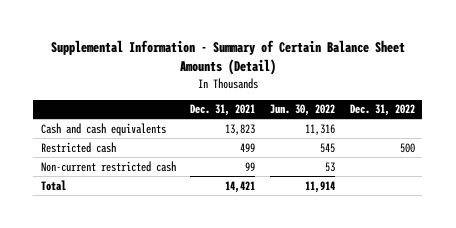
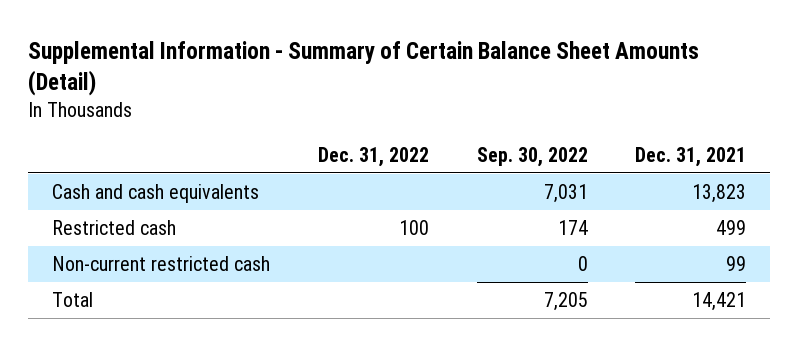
[270,104,336,117] Jun. 30, 2022 -> none
none -> [476,147,588,168] Sep. 30, 2022
[399,142,415,153] 500 -> [398,219,429,235] 100

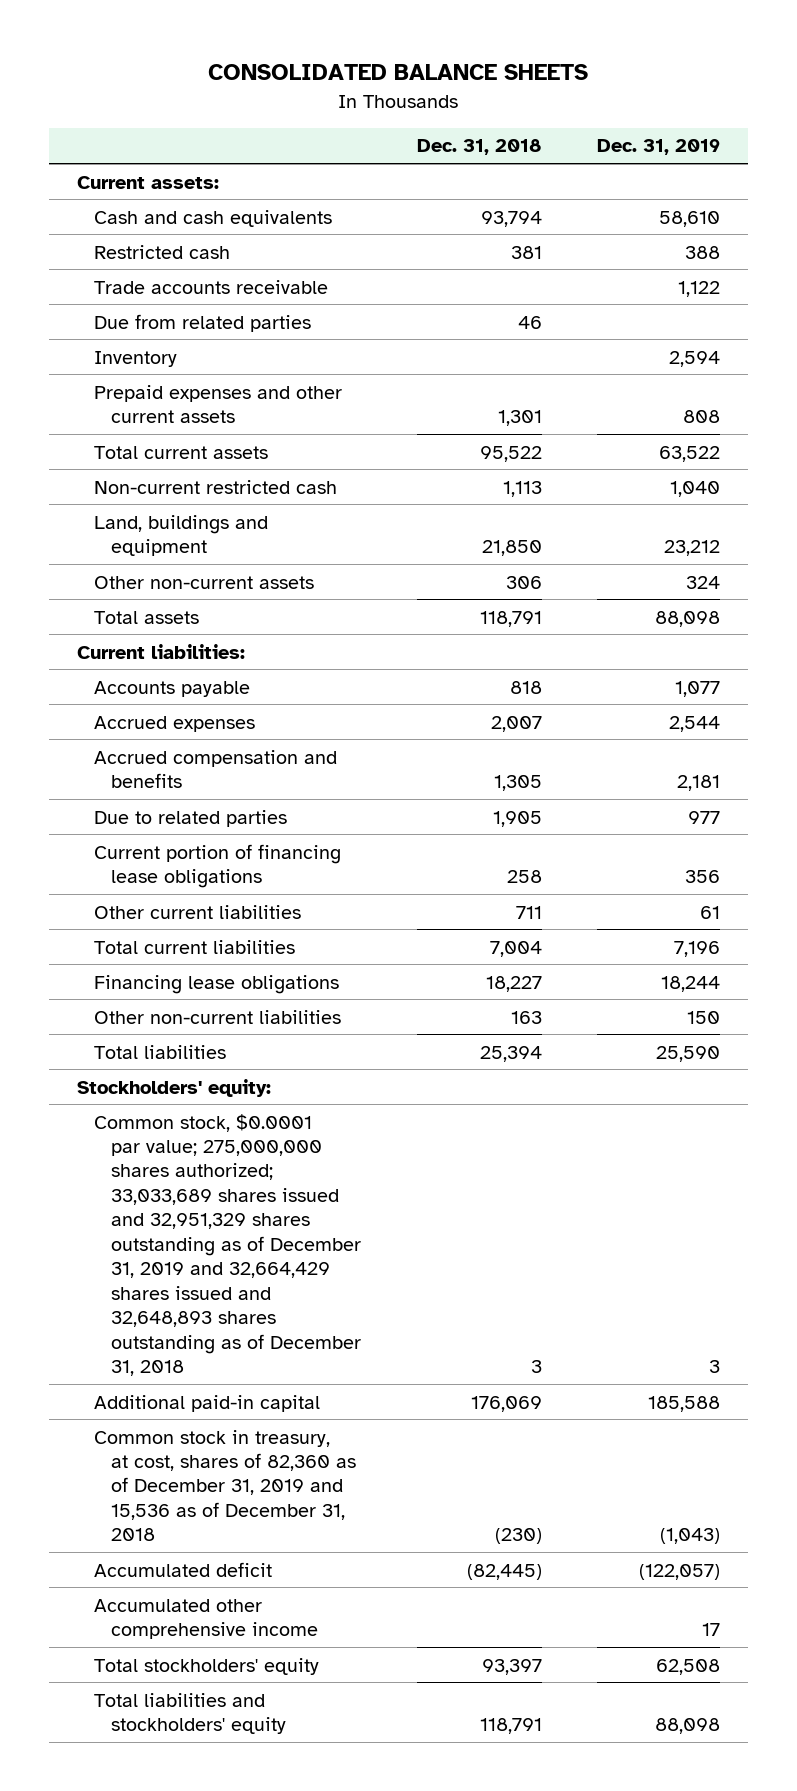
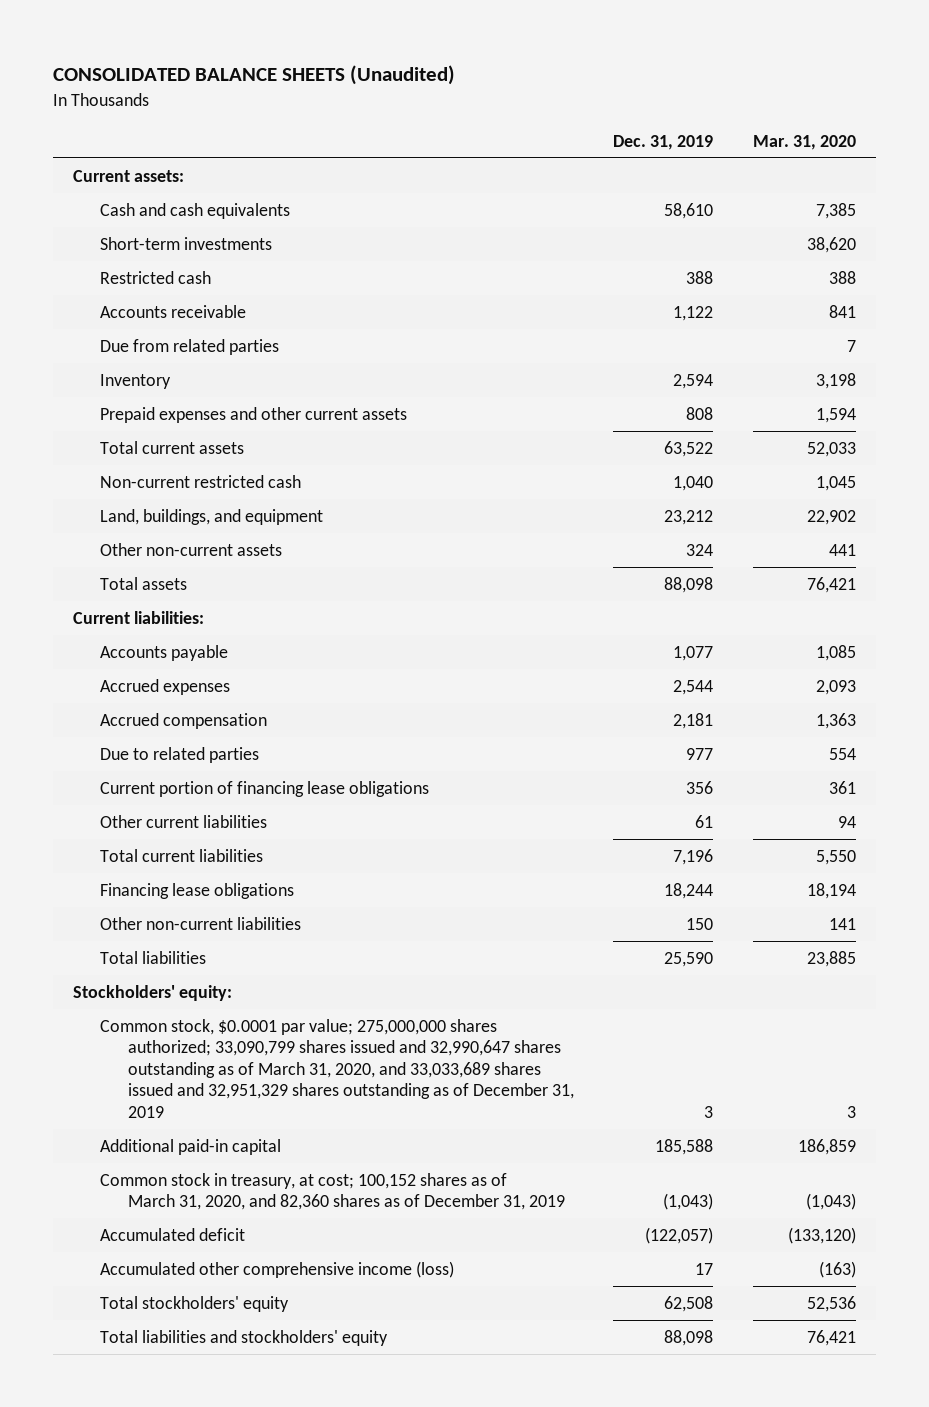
[208,64,589,81] CONSOLIDATED BALANCE SHEETS -> [53,65,456,86] CONSOLIDATED BALANCE SHEETS (Unaudited)
[416,139,542,156] Dec. 31, 2018 -> none
none -> [753,134,857,150] Mar. 31, 2020
none -> [100,236,273,250] Short-term investments
[94,279,329,294] Trade accounts receivable -> [100,304,247,318] Accounts receivable
[94,514,269,556] Land, buildings and equipment -> [100,508,324,525] Land, buildings, and equipment
[94,749,338,788] Accrued compensation and benefits -> [100,712,268,729] Accrued compensation
[94,1113,362,1377] Common stock, $0.0001 par value; 275,000,000 shares authorized; 33,033,689 shares issued and 32,951,329 shares outstanding as of December 31, 2019 and 32,664,429 shares issued and 32,648,893 shares outstanding as of December 31, 2018 -> [100,1018,574,1118] Common stock, $0.0001 par value; 275,000,000 shares authorized; 33,090,799 shares issued and 32,990,647 shares outstanding as of March 31, 2020, and 33,033,689 shares issued and 32,951,329 shares outstanding as of December 31, 2019
[94,1429,357,1542] Common stock in treasury, at cost, shares of 82,360 as of December 31, 2019 and 15,536 as of December 31, 2018 -> [100,1172,565,1211] Common stock in treasury, at cost; 100,152 shares as of March 31, 2020, and 82,360 shares as of December 31, 2019
[94,1598,319,1639] Accumulated other comprehensive income -> [100,1260,455,1278] Accumulated other comprehensive income (loss)

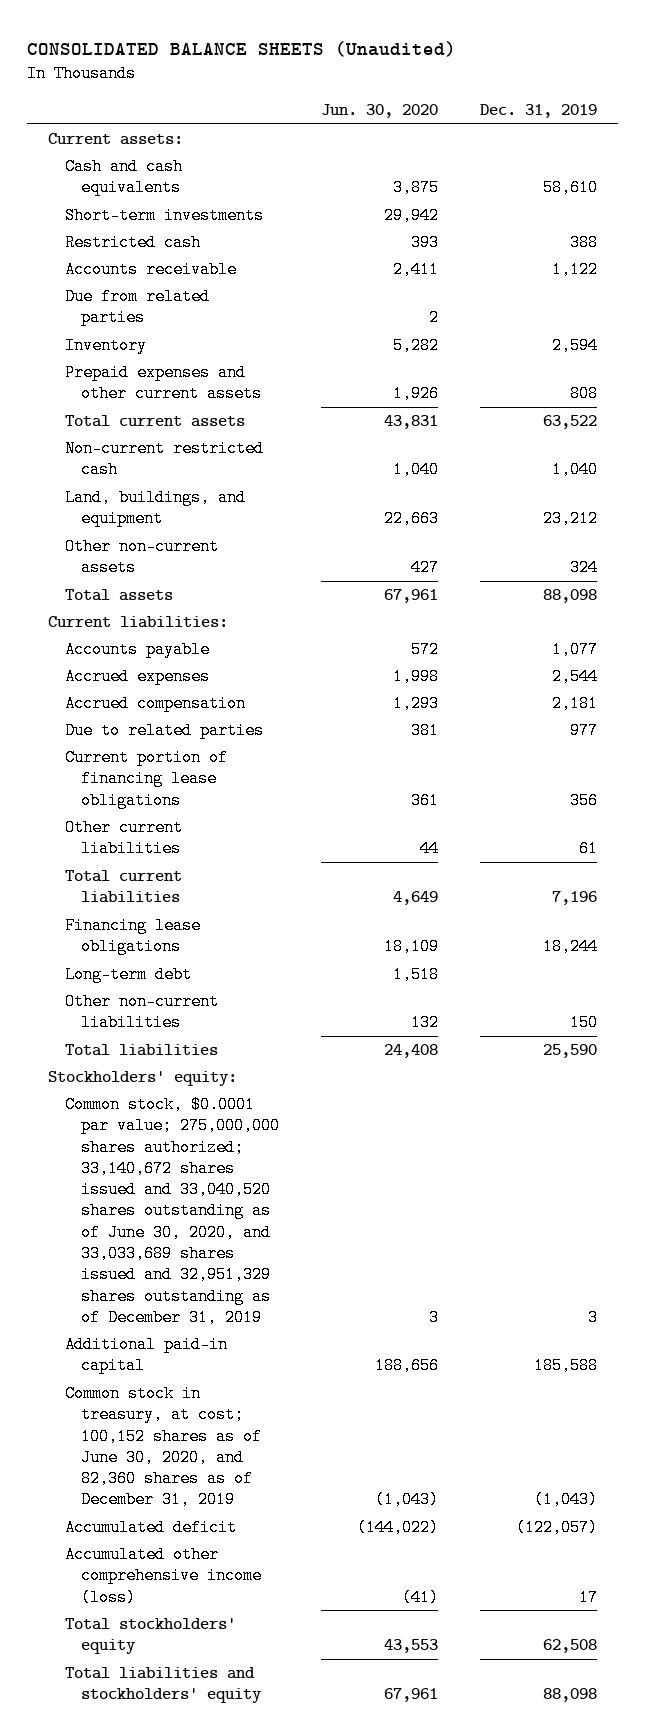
[753,134,857,150] Mar. 31, 2020 -> none
none -> [320,104,438,119] Jun. 30, 2020
none -> [64,966,192,984] Long-term debt
[100,1018,574,1118] Common stock, $0.0001 par value; 275,000,000 shares authorized; 33,090,799 shares issued and 32,990,647 shares outstanding as of March 31, 2020, and 33,033,689 shares issued and 32,951,329 shares outstanding as of December 31, 2019 -> [64,1096,280,1326] Common stock, $0.0001 par value; 275,000,000 shares authorized; 33,140,672 shares issued and 33,040,520 shares outstanding as of June 30, 2020, and 33,033,689 shares issued and 32,951,329 shares outstanding as of December 31, 2019
[100,1172,565,1211] Common stock in treasury, at cost; 100,152 shares as of March 31, 2020, and 82,360 shares as of December 31, 2019 -> [64,1385,262,1509] Common stock in treasury, at cost; 100,152 shares as of June 30, 2020, and 82,360 shares as of December 31, 2019

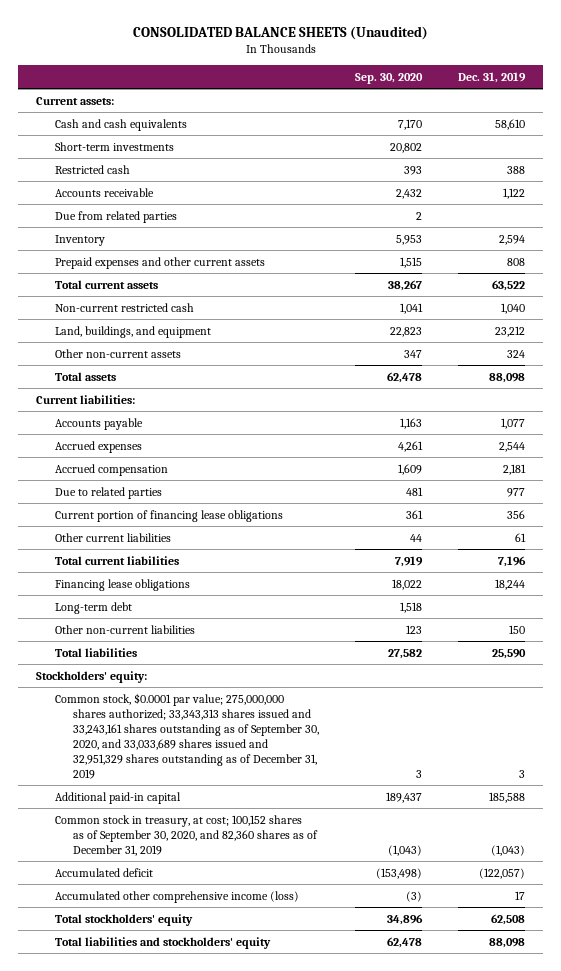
[320,104,438,119] Jun. 30, 2020 -> none
none -> [355,72,424,84] Sep. 30, 2020
[64,1096,280,1326] Common stock, $0.0001 par value; 275,000,000 shares authorized; 33,140,672 shares issued and 33,040,520 shares outstanding as of June 30, 2020, and 33,033,689 shares issued and 32,951,329 shares outstanding as of December 31, 2019 -> [54,692,320,779] Common stock, $0.0001 par value; 275,000,000 shares authorized; 33,343,313 shares issued and 33,243,161 shares outstanding as of September 30, 2020, and 33,033,689 shares issued and 32,951,329 shares outstanding as of December 31, 2019
[64,1385,262,1509] Common stock in treasury, at cost; 100,152 shares as of June 30, 2020, and 82,360 shares as of December 31, 2019 -> [54,814,319,856] Common stock in treasury, at cost; 100,152 shares as of September 30, 2020, and 82,360 shares as of December 31, 2019

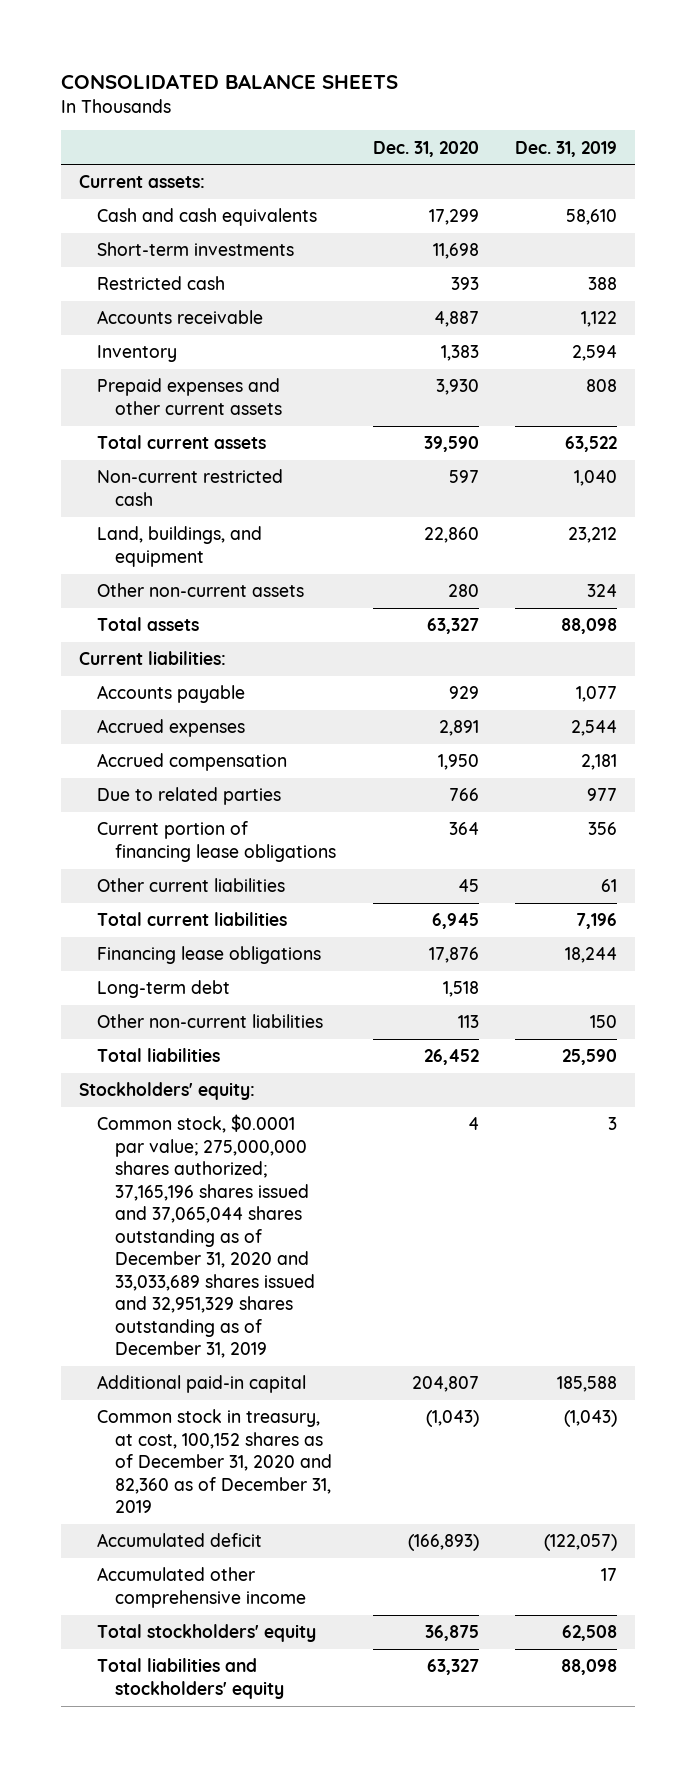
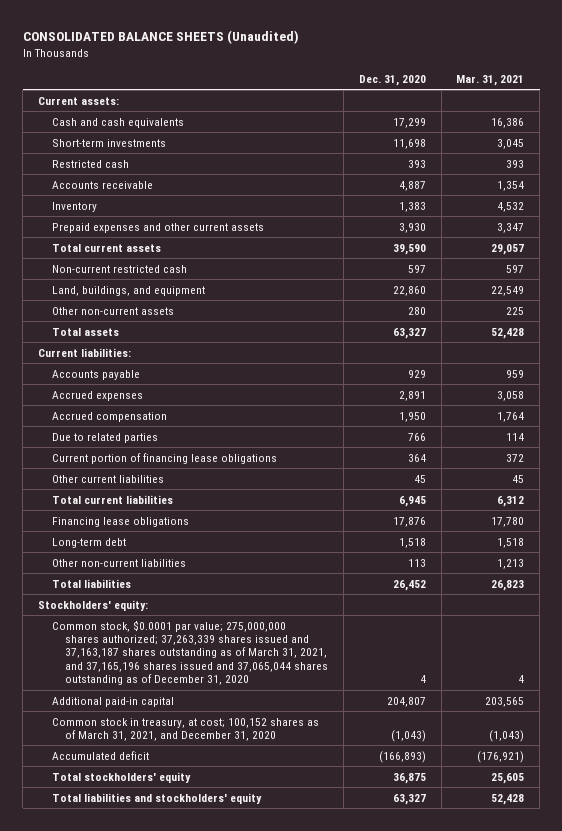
[61,73,399,89] CONSOLIDATED BALANCE SHEETS -> [22,29,299,44] CONSOLIDATED BALANCE SHEETS (Unaudited)
[514,140,617,157] Dec. 31, 2019 -> none
none -> [456,74,525,86] Mar. 31, 2021
[97,1114,316,1359] Common stock, $0.0001 par value; 275,000,000 shares authorized; 37,165,196 shares issued and 37,065,044 shares outstanding as of December 31, 2020 and 33,033,689 shares issued and 32,951,329 shares outstanding as of December 31, 2019 -> [51,619,329,686] Common stock, $0.0001 par value; 275,000,000 shares authorized; 37,263,339 shares issued and 37,163,187 shares outstanding as of March 31, 2021, and 37,165,196 shares issued and 37,065,044 shares outstanding as of December 31, 2020
[97,1409,333,1514] Common stock in treasury, at cost, 100,152 shares as of December 31, 2020 and 82,360 as of December 31, 2019 -> [51,717,319,742] Common stock in treasury, at cost; 100,152 shares as of March 31, 2021, and December 31, 2020
[97,1567,307,1608] Accumulated other comprehensive income -> none

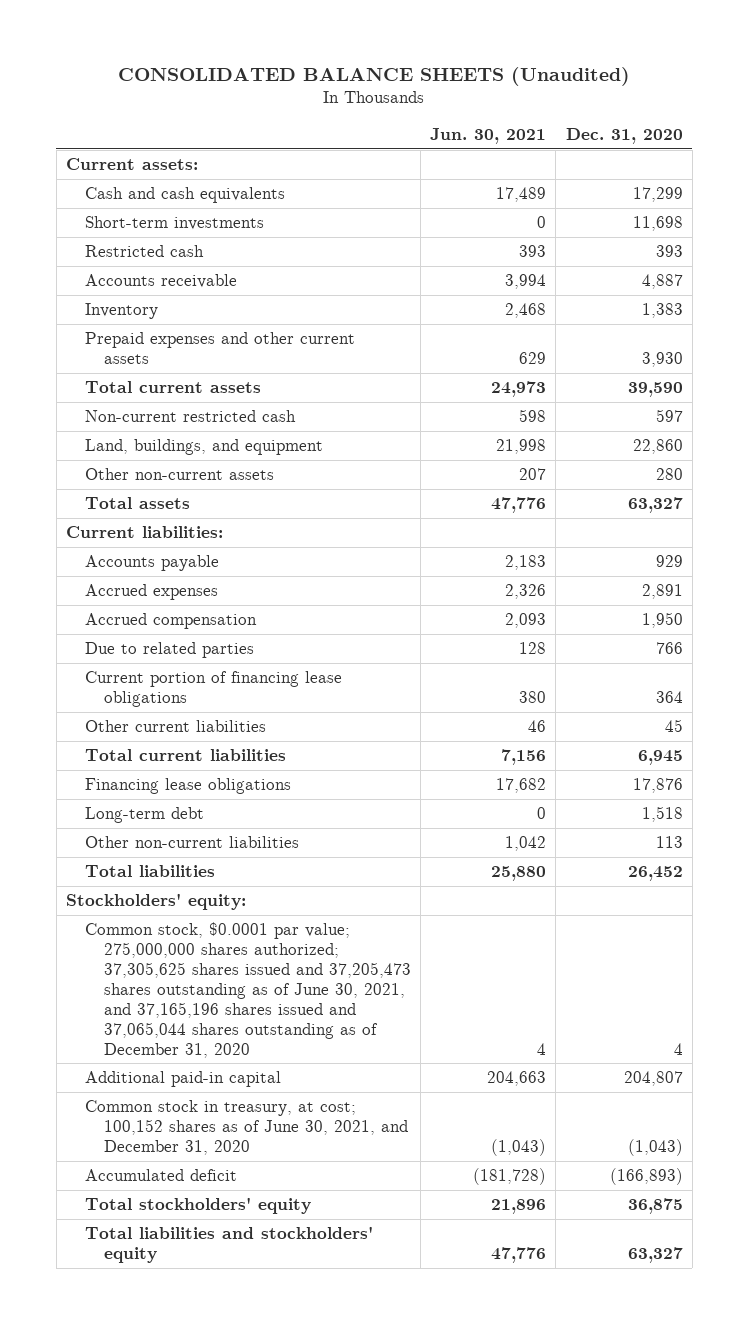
[456,74,525,86] Mar. 31, 2021 -> none
none -> [430,127,547,144] Jun. 30, 2021
[51,619,329,686] Common stock, $0.0001 par value; 275,000,000 shares authorized; 37,263,339 shares issued and 37,163,187 shares outstanding as of March 31, 2021, and 37,165,196 shares issued and 37,065,044 shares outstanding as of December 31, 2020 -> [84,922,411,1058] Common stock, $0.0001 par value; 275,000,000 shares authorized; 37,305,625 shares issued and 37,205,473 shares outstanding as of June 30, 2021, and 37,165,196 shares issued and 37,065,044 shares outstanding as of December 31, 2020
[51,717,319,742] Common stock in treasury, at cost; 100,152 shares as of March 31, 2021, and December 31, 2020 -> [84,1100,408,1155] Common stock in treasury, at cost; 100,152 shares as of June 30, 2021, and December 31, 2020

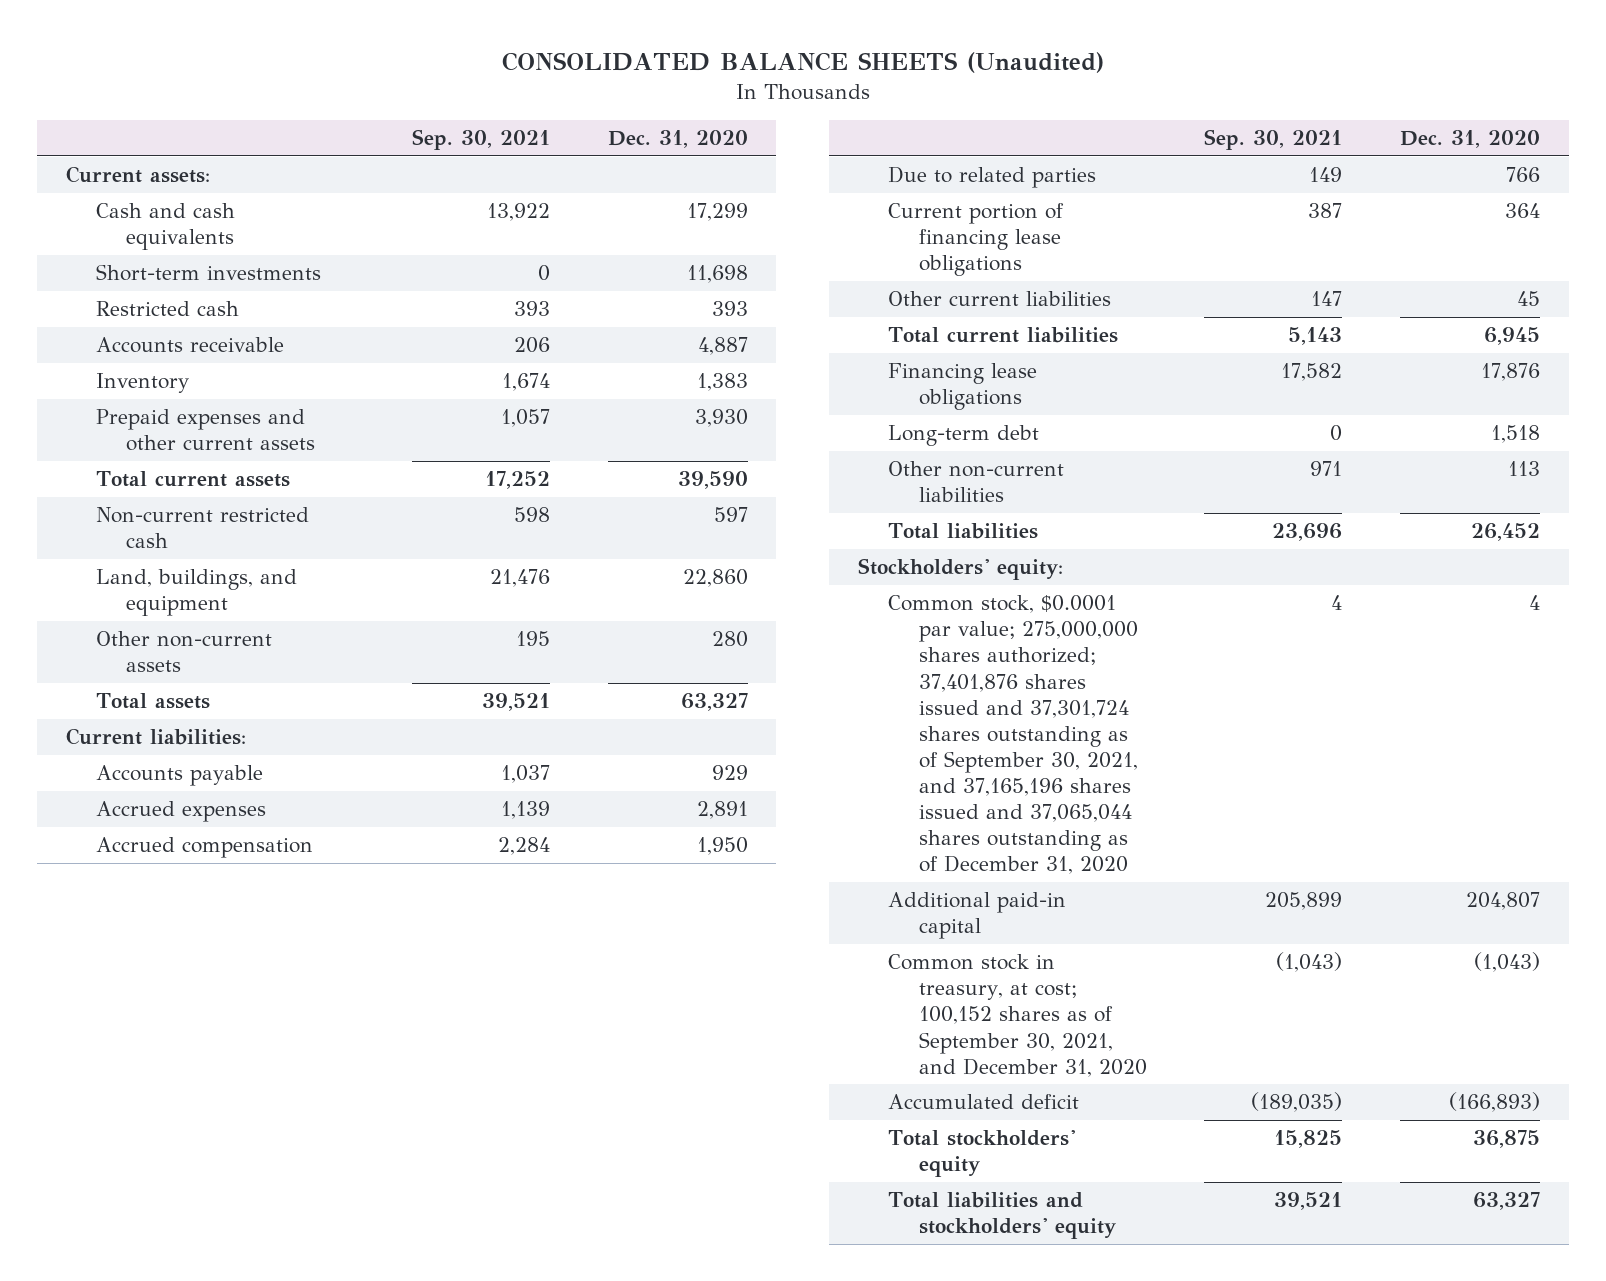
[430,127,547,144] Jun. 30, 2021 -> none
none -> [411,129,550,151] Sep. 30, 2021
[84,922,411,1058] Common stock, $0.0001 par value; 275,000,000 shares authorized; 37,305,625 shares issued and 37,205,473 shares outstanding as of June 30, 2021, and 37,165,196 shares issued and 37,065,044 shares outstanding as of December 31, 2020 -> [888,595,1138,875] Common stock, $0.0001 par value; 275,000,000 shares authorized; 37,401,876 shares issued and 37,301,724 shares outstanding as of September 30, 2021, and 37,165,196 shares issued and 37,065,044 shares outstanding as of December 31, 2020
[84,1100,408,1155] Common stock in treasury, at cost; 100,152 shares as of June 30, 2021, and December 31, 2020 -> [888,954,1147,1077] Common stock in treasury, at cost; 100,152 shares as of September 30, 2021, and December 31, 2020

